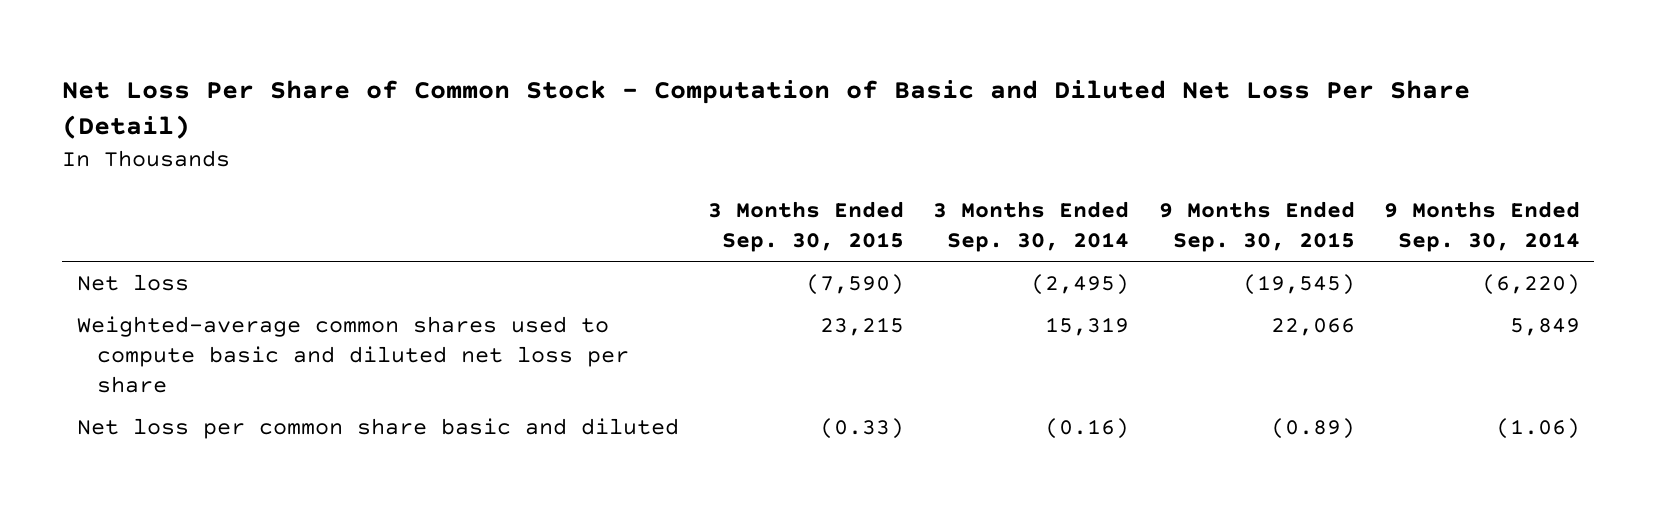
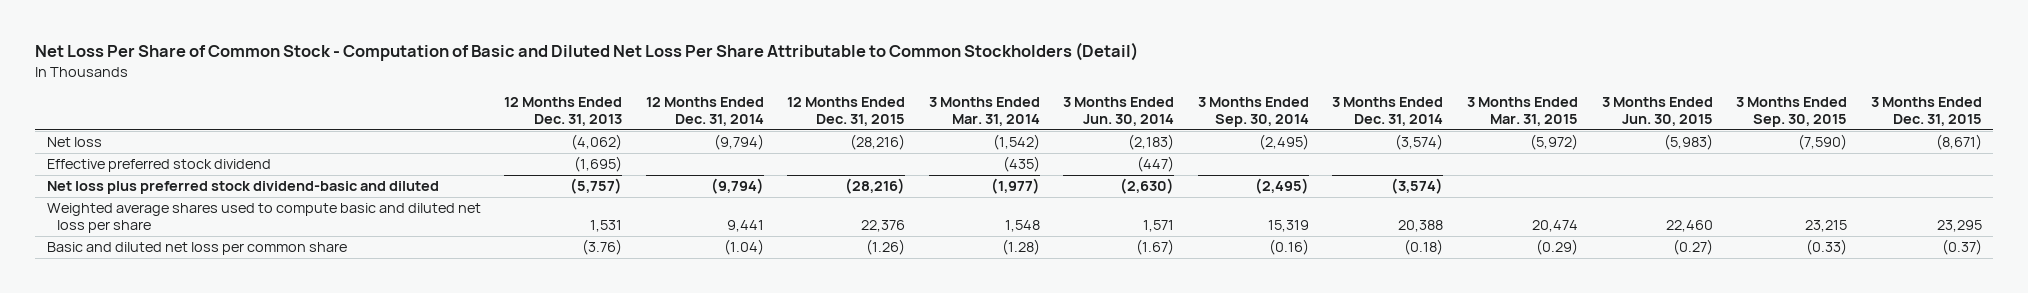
[62,80,1471,140] Net Loss Per Share of Common Stock - Computation of Basic and Diluted Net Loss Per Share (Detail) -> [34,42,1138,62] Net Loss Per Share of Common Stock - Computation of Basic and Diluted Net Loss Per Share Attributable to Common Stockholders (Detail)
[1158,201,1355,252] 9 Months Ended Sep. 30, 2015 -> none
[1383,201,1580,252] 9 Months Ended Sep. 30, 2014 -> none
none -> [504,97,623,127] 12 Months Ended Dec. 31, 2013
none -> [645,97,764,127] 12 Months Ended Dec. 31, 2014
none -> [787,97,906,127] 12 Months Ended Dec. 31, 2015
none -> [928,97,1040,127] 3 Months Ended Mar. 31, 2014
none -> [1063,97,1175,127] 3 Months Ended Jun. 30, 2014
none -> [1332,97,1444,127] 3 Months Ended Dec. 31, 2014
none -> [1467,97,1579,127] 3 Months Ended Mar. 31, 2015
none -> [1601,97,1713,127] 3 Months Ended Jun. 30, 2015
none -> [1870,97,1982,127] 3 Months Ended Dec. 31, 2015
none -> [46,159,271,173] Effective preferred stock dividend
none -> [46,181,439,195] Net loss plus preferred stock dividend-basic and diluted
[76,316,629,393] Weighted-average common shares used to compute basic and diluted net loss per share -> [46,203,481,234] Weighted average shares used to compute basic and diluted net loss per share
[76,418,679,440] Net loss per common share basic and diluted -> [46,242,347,256] Basic and diluted net loss per common share

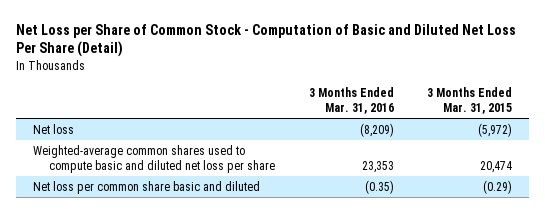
[34,42,1138,62] Net Loss Per Share of Common Stock - Computation of Basic and Diluted Net Loss Per Share Attributable to Common Stockholders (Detail) -> [15,23,516,58] Net Loss per Share of Common Stock - Computation of Basic and Diluted Net Loss Per Share (Detail)
[504,97,623,127] 12 Months Ended Dec. 31, 2013 -> none
[645,97,764,127] 12 Months Ended Dec. 31, 2014 -> none
[787,97,906,127] 12 Months Ended Dec. 31, 2015 -> none
[928,97,1040,127] 3 Months Ended Mar. 31, 2014 -> none
[1063,97,1175,127] 3 Months Ended Jun. 30, 2014 -> none
[1197,97,1309,128] 3 Months Ended Sep. 30, 2014 -> none
[1332,97,1444,127] 3 Months Ended Dec. 31, 2014 -> none
[1601,97,1713,127] 3 Months Ended Jun. 30, 2015 -> none
[1736,97,1848,128] 3 Months Ended Sep. 30, 2015 -> none
[1870,97,1982,127] 3 Months Ended Dec. 31, 2015 -> none
none -> [308,86,394,115] 3 Months Ended Mar. 31, 2016
[46,159,271,173] Effective preferred stock dividend -> none
[46,181,439,195] Net loss plus preferred stock dividend-basic and diluted -> none
[46,203,481,234] Weighted average shares used to compute basic and diluted net loss per share -> [32,144,275,174] Weighted-average common shares used to compute basic and diluted net loss per share
[46,242,347,256] Basic and diluted net loss per common share -> [32,180,260,194] Net loss per common share basic and diluted

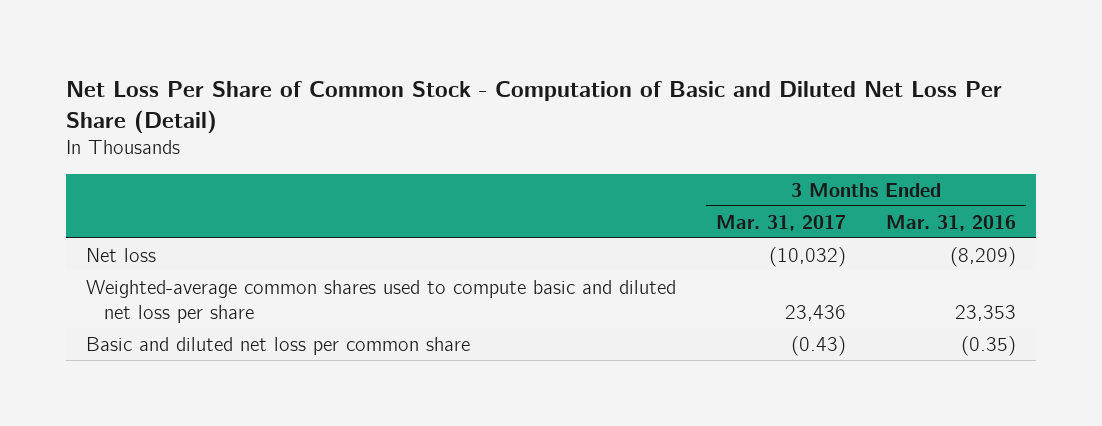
[15,23,516,58] Net Loss per Share of Common Stock - Computation of Basic and Diluted Net Loss Per Share (Detail) -> [66,80,1003,134] Net Loss Per Share of Common Stock - Computation of Basic and Diluted Net Loss Per Share (Detail)
[427,86,513,115] 3 Months Ended Mar. 31, 2015 -> none
none -> [716,214,847,231] Mar. 31, 2017
[32,180,260,194] Net loss per common share basic and diluted -> [86,336,471,355] Basic and diluted net loss per common share

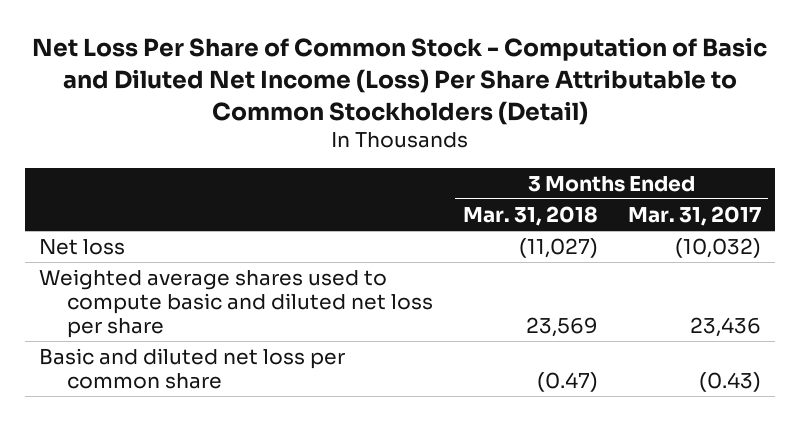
[66,80,1003,134] Net Loss Per Share of Common Stock - Computation of Basic and Diluted Net Loss Per Share (Detail) -> [32,37,768,125] Net Loss Per Share of Common Stock - Computation of Basic and Diluted Net Income (Loss) Per Share Attributable to Common Stockholders (Detail)
[886,214,1017,231] Mar. 31, 2016 -> none
none -> [462,206,598,227] Mar. 31, 2018
[86,279,677,324] Weighted-average common shares used to compute basic and diluted net loss per share -> [39,269,434,338] Weighted average shares used to compute basic and diluted net loss per share

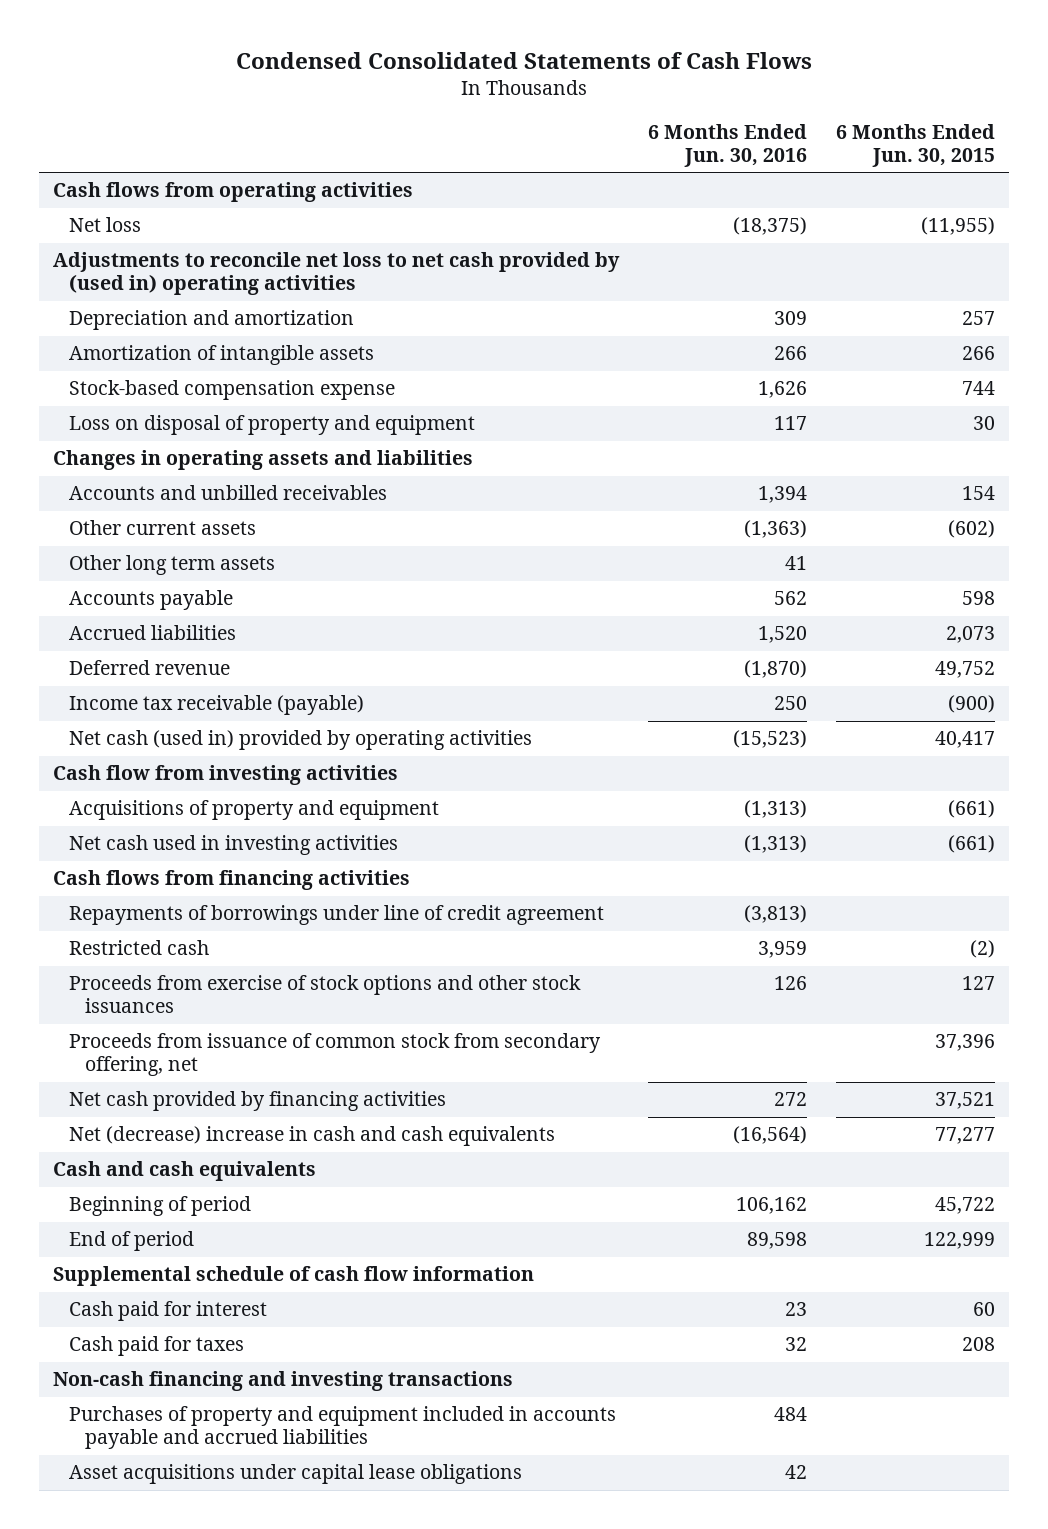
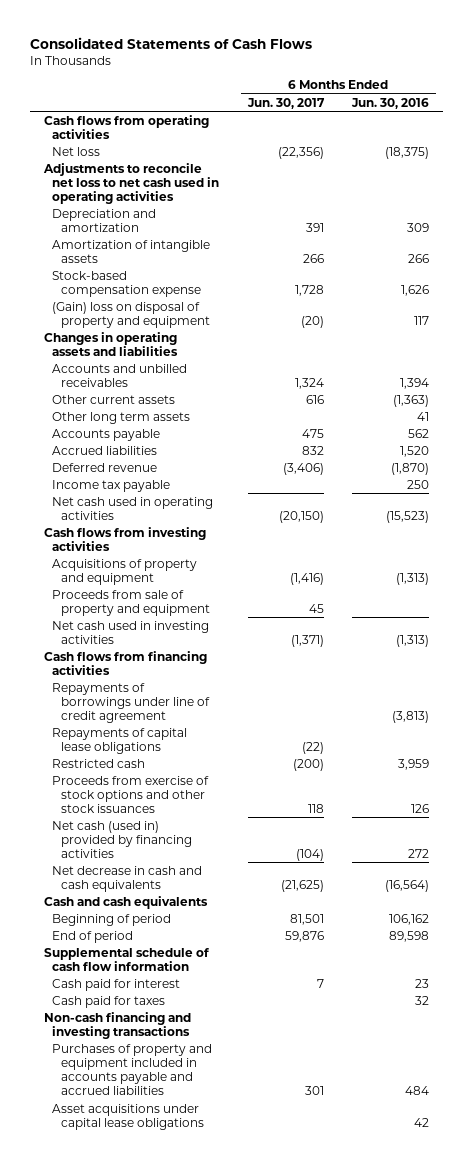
[236,51,813,69] Condensed Consolidated Statements of Cash Flows -> [29,36,312,49] Consolidated Statements of Cash Flows
[835,123,995,167] 6 Months Ended Jun. 30, 2015 -> none
none -> [246,97,325,109] Jun. 30, 2017
[53,252,621,296] Adjustments to reconcile net loss to net cash provided by (used in) operating activities -> [43,162,220,204] Adjustments to reconcile net loss to net cash used in operating activities
[69,415,476,436] Loss on disposal of property and equipment -> [52,301,210,328] (Gain) loss on disposal of property and equipment
[69,695,365,716] Income tax receivable (payable) -> [52,479,171,492] Income tax payable
[69,730,533,751] Net cash (used in) provided by operating activities -> [52,496,214,520] Net cash used in operating activities
[53,765,399,786] Cash flow from investing activities -> [44,526,207,551] Cash flows from investing activities
none -> [52,589,210,616] Proceeds from sale of property and equipment
none -> [52,727,188,754] Repayments of capital lease obligations
[69,1033,602,1077] Proceeds from issuance of common stock from secondary offering, net -> none
[69,1091,447,1112] Net cash provided by financing activities -> [52,820,192,858] Net cash (used in) provided by financing activities
[69,1126,556,1147] Net (decrease) increase in cash and cash equivalents -> [52,865,203,892] Net decrease in cash and cash equivalents

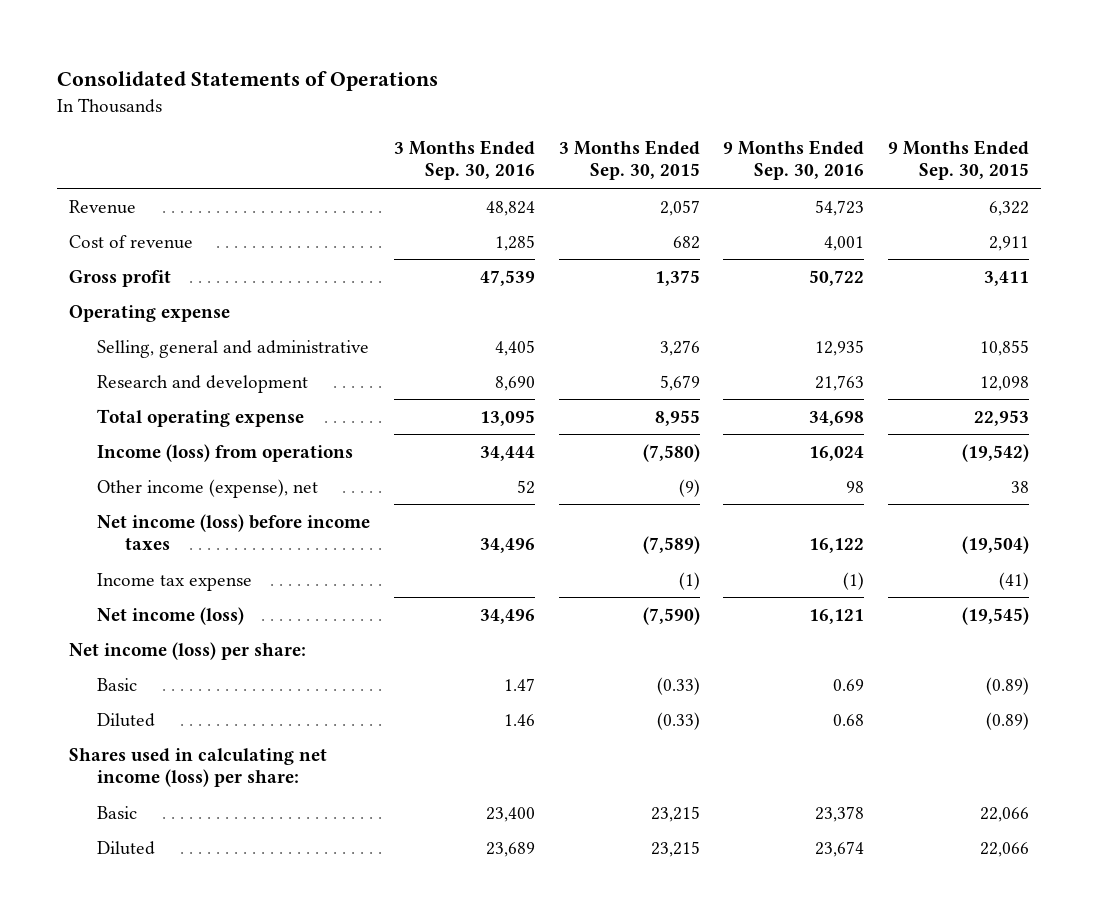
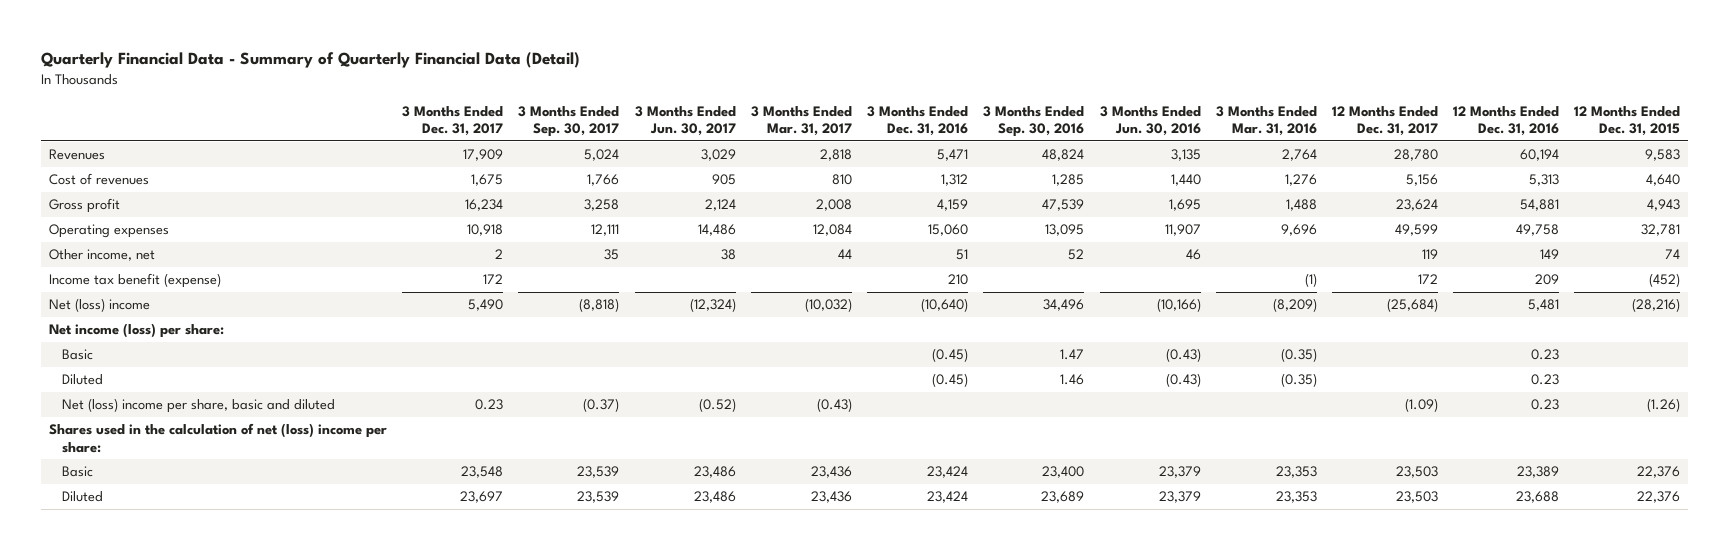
[57,71,439,92] Consolidated Statements of Operations -> [41,52,581,69] Quarterly Financial Data - Summary of Quarterly Financial Data (Detail)
[558,140,700,181] 3 Months Ended Sep. 30, 2015 -> none
[723,140,865,181] 9 Months Ended Sep. 30, 2016 -> none
[888,140,1030,181] 9 Months Ended Sep. 30, 2015 -> none
none -> [402,105,504,137] 3 Months Ended Dec. 31, 2017
none -> [518,105,620,138] 3 Months Ended Sep. 30, 2017
none -> [634,105,736,137] 3 Months Ended Jun. 30, 2017
none -> [750,105,852,137] 3 Months Ended Mar. 31, 2017
none -> [867,105,969,137] 3 Months Ended Dec. 31, 2016
none -> [1099,105,1201,137] 3 Months Ended Jun. 30, 2016
none -> [1215,105,1317,137] 3 Months Ended Mar. 31, 2016
none -> [1331,105,1438,137] 12 Months Ended Dec. 31, 2017
none -> [1453,105,1560,137] 12 Months Ended Dec. 31, 2016
none -> [1574,105,1681,137] 12 Months Ended Dec. 31, 2015
[69,199,137,214] Revenue -> [49,149,106,161] Revenues
[69,234,194,249] Cost of revenue -> [49,173,150,186] Cost of revenues
[69,304,231,322] Operating expense -> none
[96,339,369,358] Selling, general and administrative -> none
[96,374,308,393] Research and development -> none
[96,443,353,462] Income (loss) from operations -> none
[96,513,370,550] Net income (loss) before income taxes -> none
[96,408,304,427] Total operating expense -> [49,224,170,239] Operating expenses
[96,478,318,498] Other income (expense), net -> [49,249,156,262] Other income, net
[96,572,252,591] Income tax expense -> [49,273,222,289] Income tax benefit (expense)
[96,606,244,625] Net income (loss) -> [49,298,151,313] Net (loss) income
none -> [61,398,335,414] Net (loss) income per share, basic and diluted
[69,747,328,787] Shares used in calculating net income (loss) per share: -> [49,423,388,453] Shares used in the calculation of net (loss) income per share:

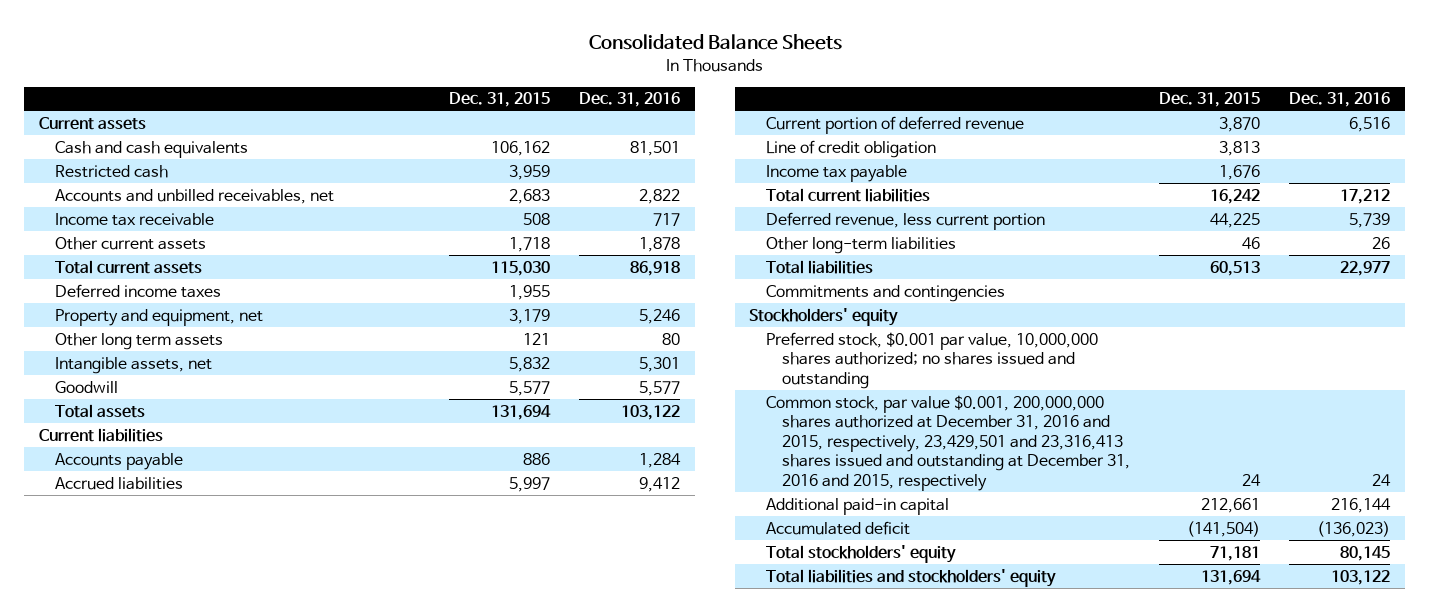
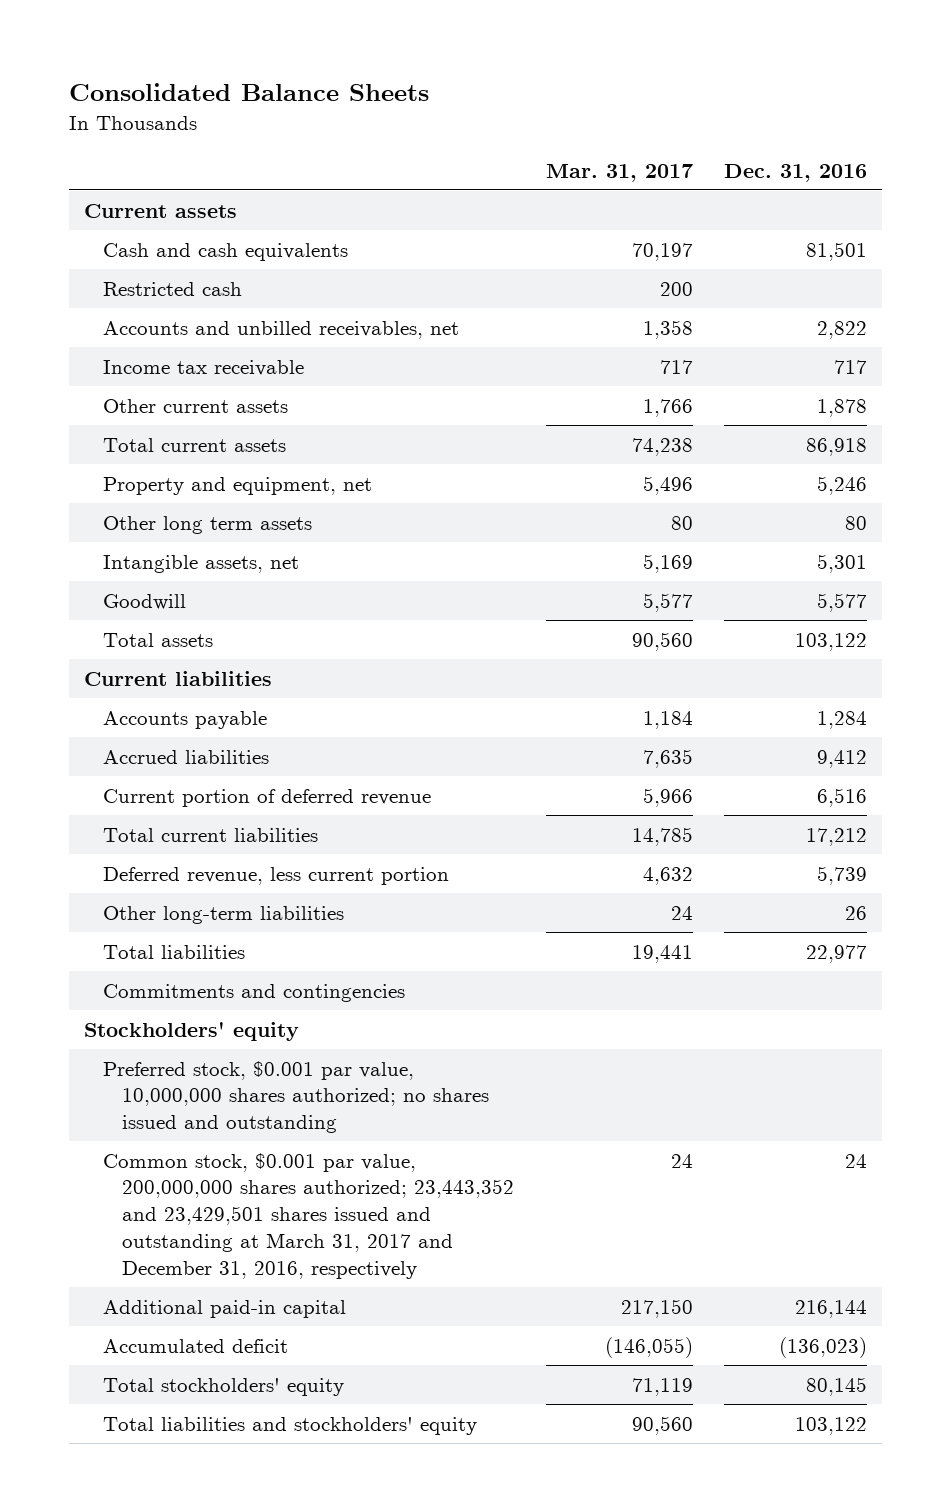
[448,92,550,108] Dec. 31, 2015 -> none
none -> [545,163,693,182] Mar. 31, 2017
[55,283,222,298] Deferred income taxes -> none
[765,139,936,158] Line of credit obligation -> none
[765,164,907,182] Income tax payable -> none
[765,394,1130,491] Common stock, par value $0.001, 200,000,000 shares authorized at December 31, 2016 and 2015, respectively, 23,429,501 and 23,316,413 shares issued and outstanding at December 31, 2016 and 2015, respectively -> [103,1152,515,1279] Common stock, $0.001 par value, 200,000,000 shares authorized; 23,443,352 and 23,429,501 shares issued and outstanding at March 31, 2017 and December 31, 2016, respectively

